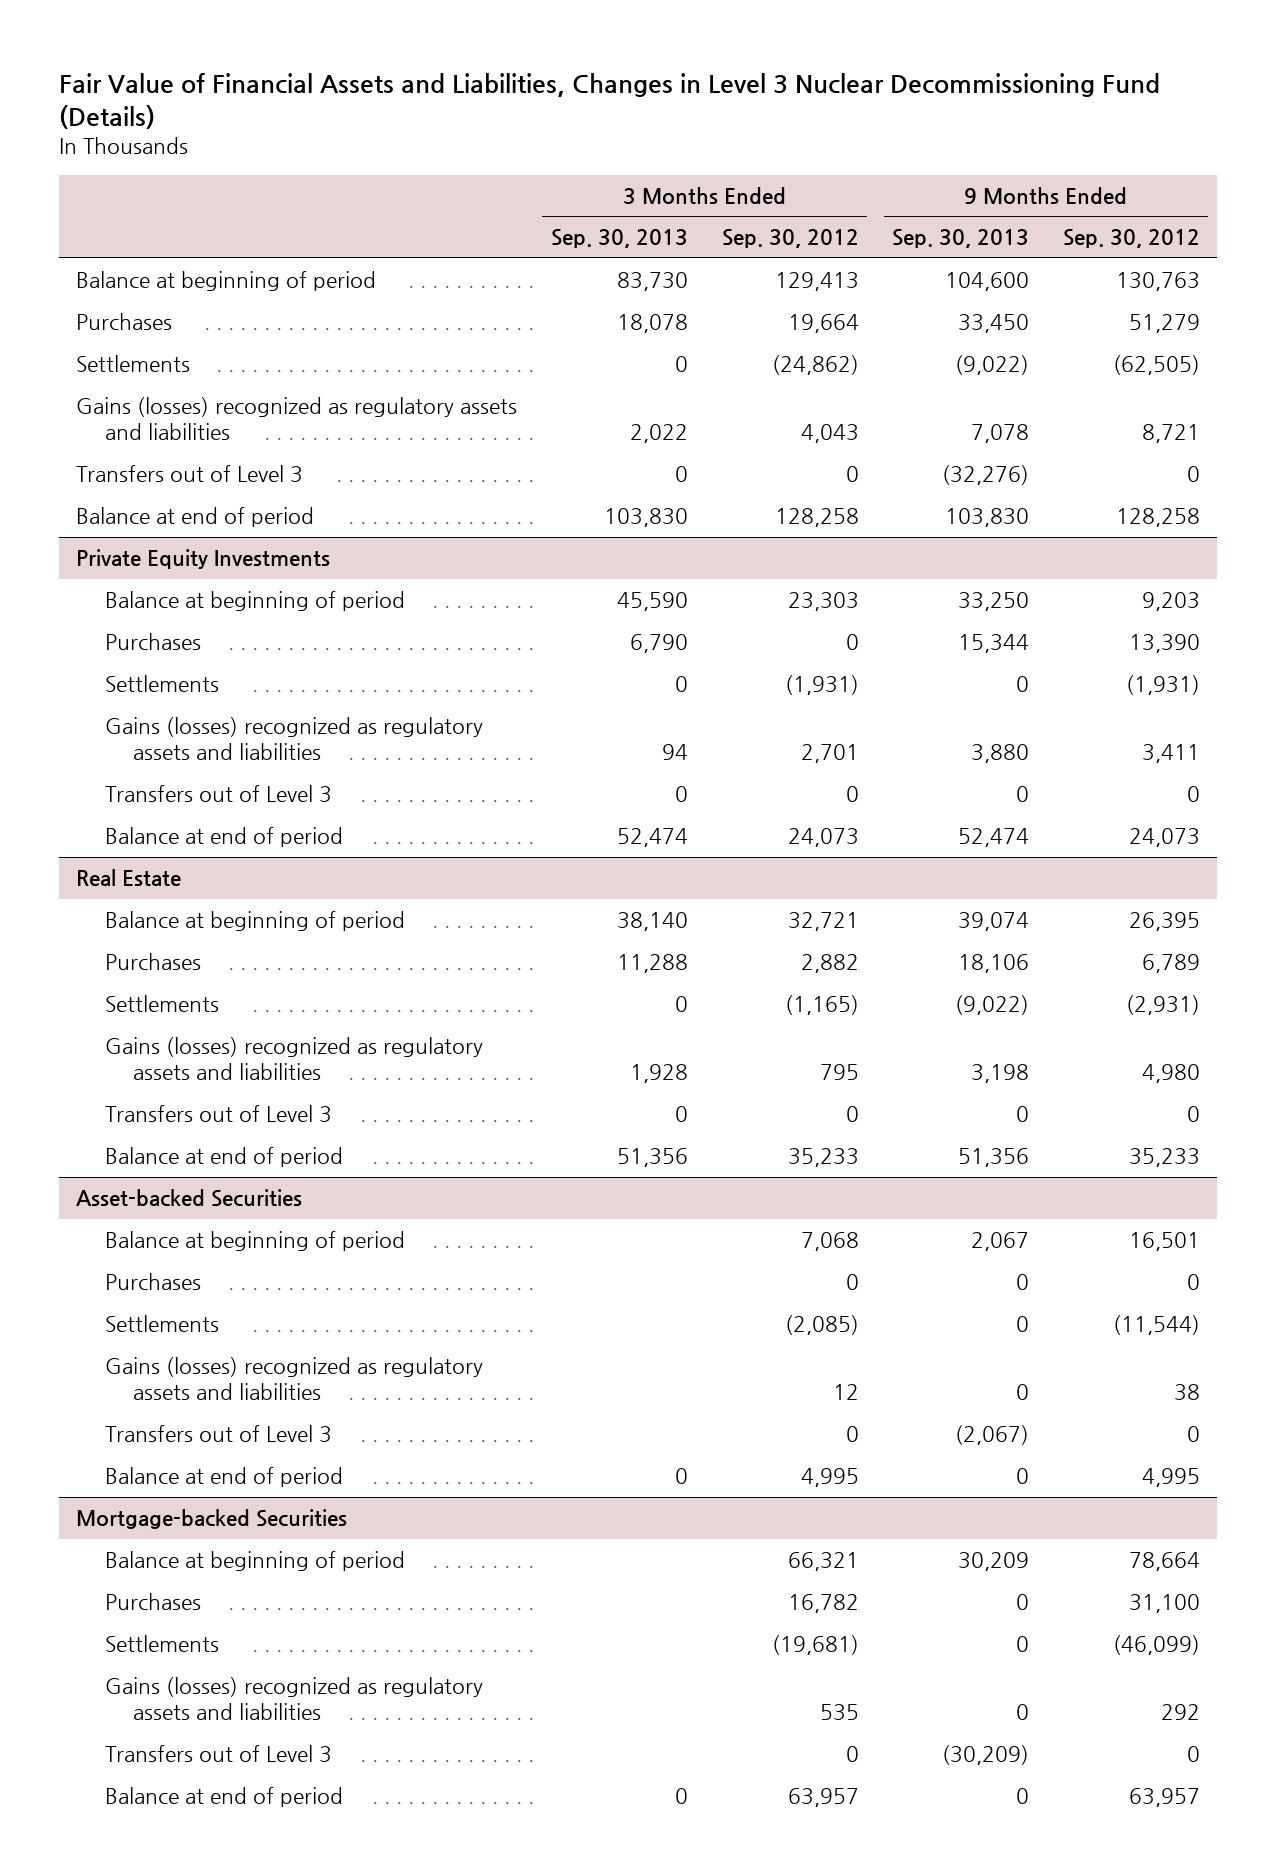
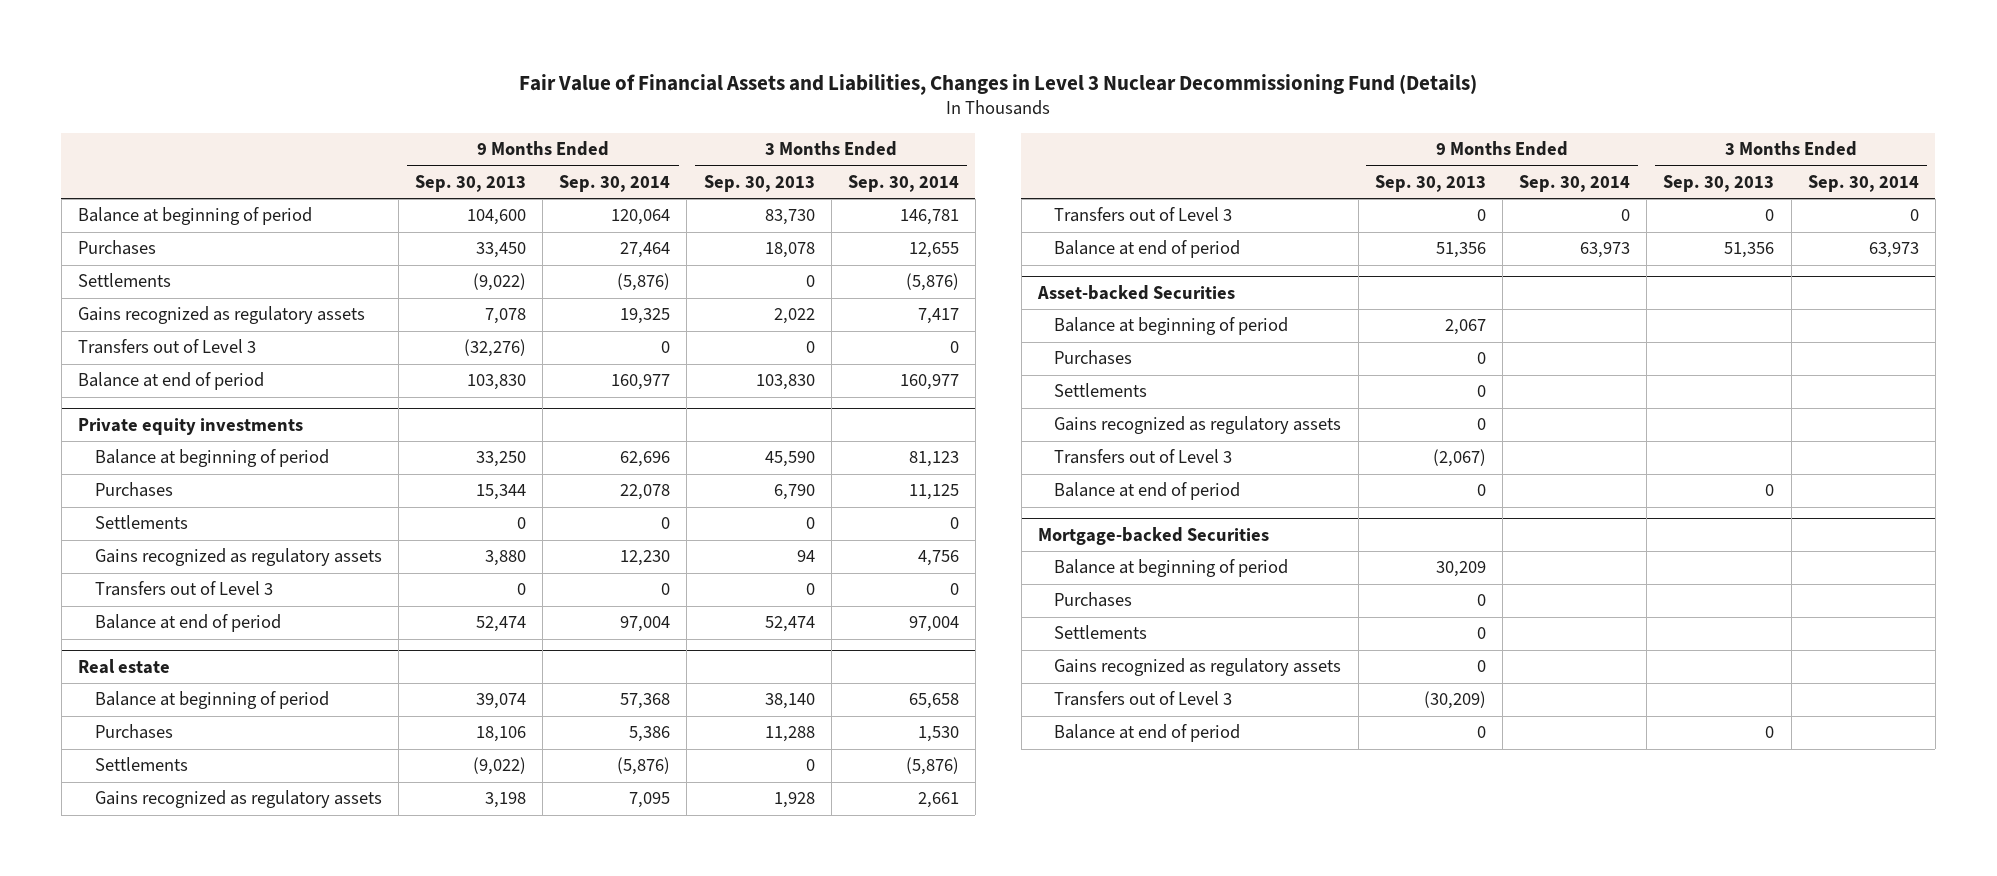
[721,229,859,249] Sep. 30, 2012 -> none
[1062,229,1200,249] Sep. 30, 2012 -> none
none -> [559,174,671,192] Sep. 30, 2014
none -> [847,174,959,192] Sep. 30, 2014
[76,397,518,441] Gains (losses) recognized as regulatory assets and liabilities -> [78,306,366,325] Gains recognized as regulatory assets
[76,549,331,570] Private Equity Investments -> [78,417,304,435] Private equity investments
[104,717,483,761] Gains (losses) recognized as regulatory assets and liabilities -> [94,548,382,567] Gains recognized as regulatory assets
[76,869,182,887] Real Estate -> [78,658,171,674] Real estate
[104,1037,483,1081] Gains (losses) recognized as regulatory assets and liabilities -> [94,790,382,809] Gains recognized as regulatory assets
[104,1357,483,1401] Gains (losses) recognized as regulatory assets and liabilities -> [1054,416,1342,435] Gains recognized as regulatory assets
[104,1677,483,1721] Gains (losses) recognized as regulatory assets and liabilities -> [1054,658,1342,677] Gains recognized as regulatory assets

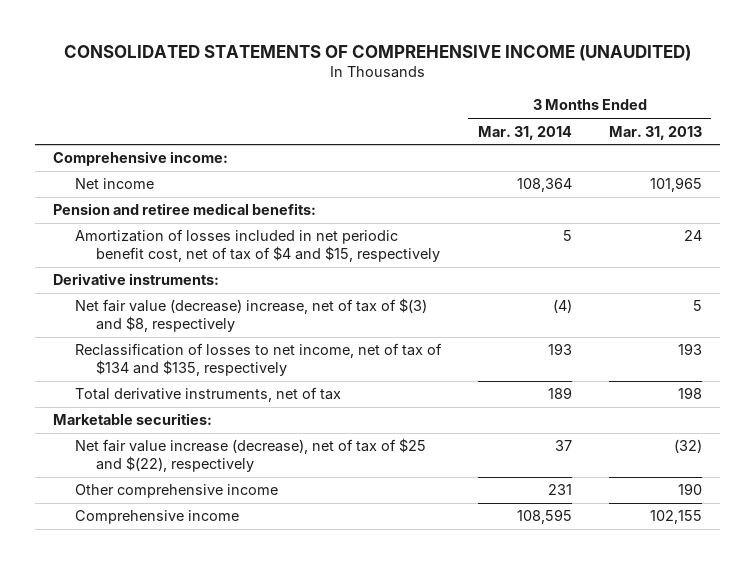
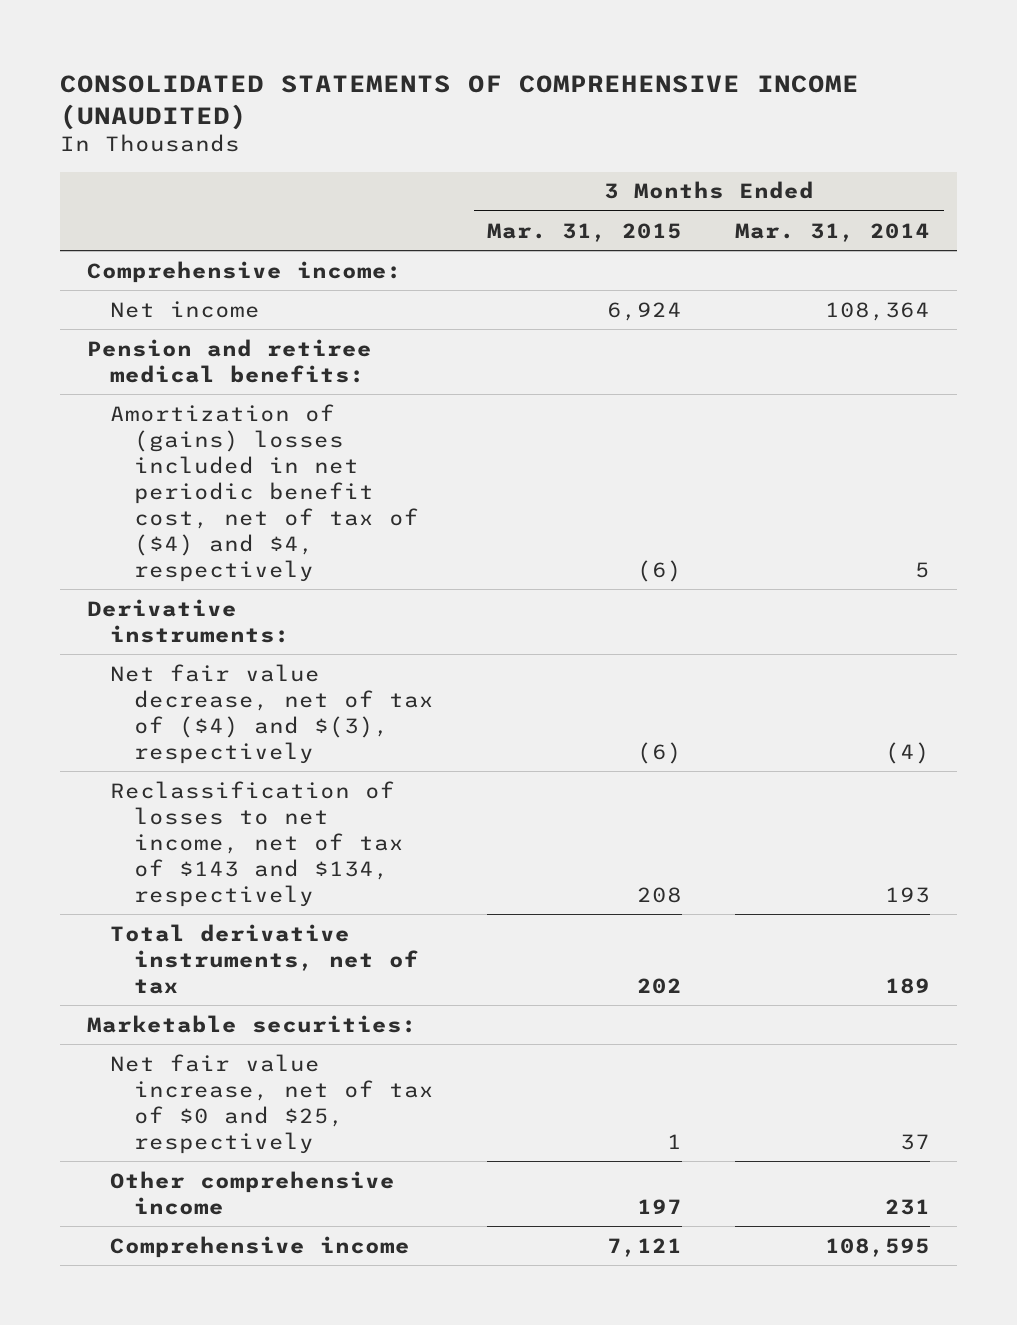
[608,125,702,140] Mar. 31, 2013 -> none
none -> [487,222,683,242] Mar. 31, 2015
[74,229,440,263] Amortization of losses included in net periodic benefit cost, net of tax of $4 and $15, respectively -> [110,403,419,582] Amortization of (gains) losses included in net periodic benefit cost, net of tax of ($4) and $4, respectively
[74,298,427,333] Net fair value (decrease) increase, net of tax of $(3) and $8, respectively -> [110,663,434,764] Net fair value decrease, net of tax of ($4) and $(3), respectively
[74,343,442,377] Reclassification of losses to net income, net of tax of $134 and $135, respectively -> [110,780,404,907] Reclassification of losses to net income, net of tax of $143 and $134, respectively
[74,438,426,473] Net fair value increase (decrease), net of tax of $25 and $(22), respectively -> [110,1053,434,1154] Net fair value increase, net of tax of $0 and $25, respectively

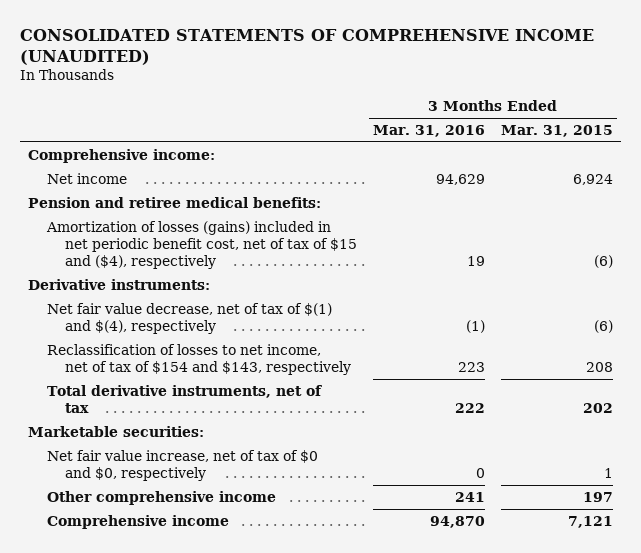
[735,222,931,242] Mar. 31, 2014 -> none
none -> [373,124,486,137] Mar. 31, 2016
[110,403,419,582] Amortization of (gains) losses included in net periodic benefit cost, net of tax of ($4) and $4, respectively -> [45,220,358,269] Amortization of losses (gains) included in net periodic benefit cost, net of tax of $15 and ($4), respectively
[110,663,434,764] Net fair value decrease, net of tax of ($4) and $(3), respectively -> [46,302,332,334] Net fair value decrease, net of tax of $(1) and $(4), respectively
[110,780,404,907] Reclassification of losses to net income, net of tax of $143 and $134, respectively -> [46,343,352,375] Reclassification of losses to net income, net of tax of $154 and $143, respectively
[110,1053,434,1154] Net fair value increase, net of tax of $0 and $25, respectively -> [46,449,318,481] Net fair value increase, net of tax of $0 and $0, respectively

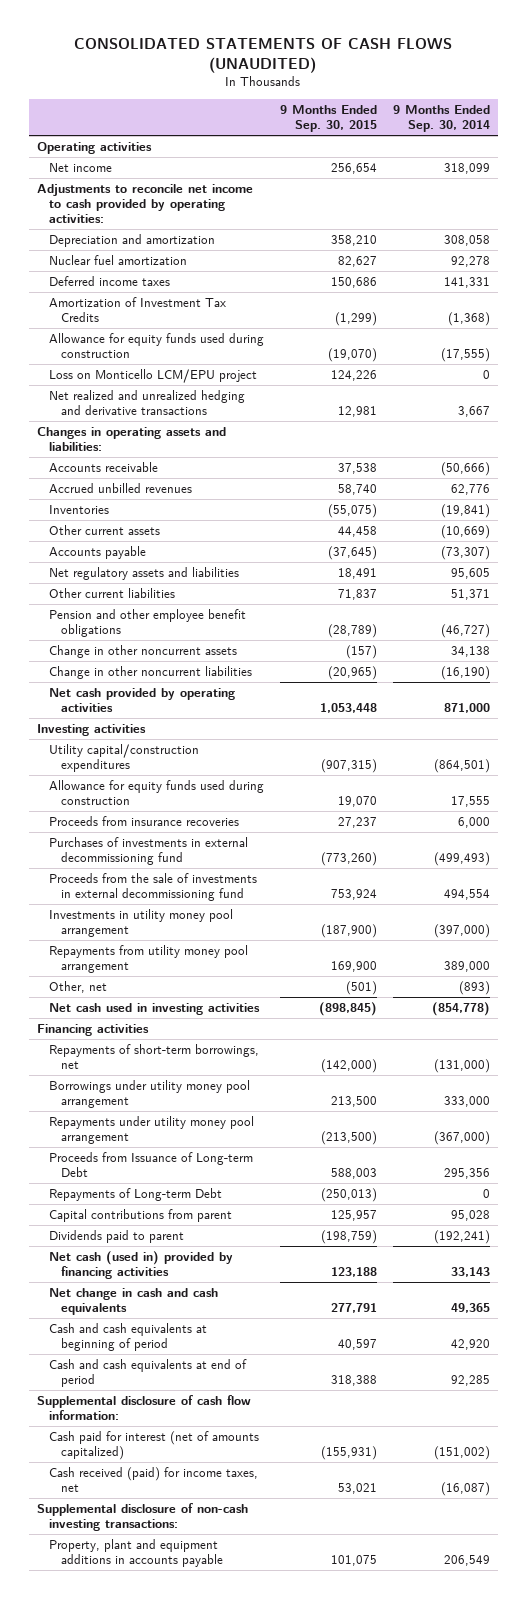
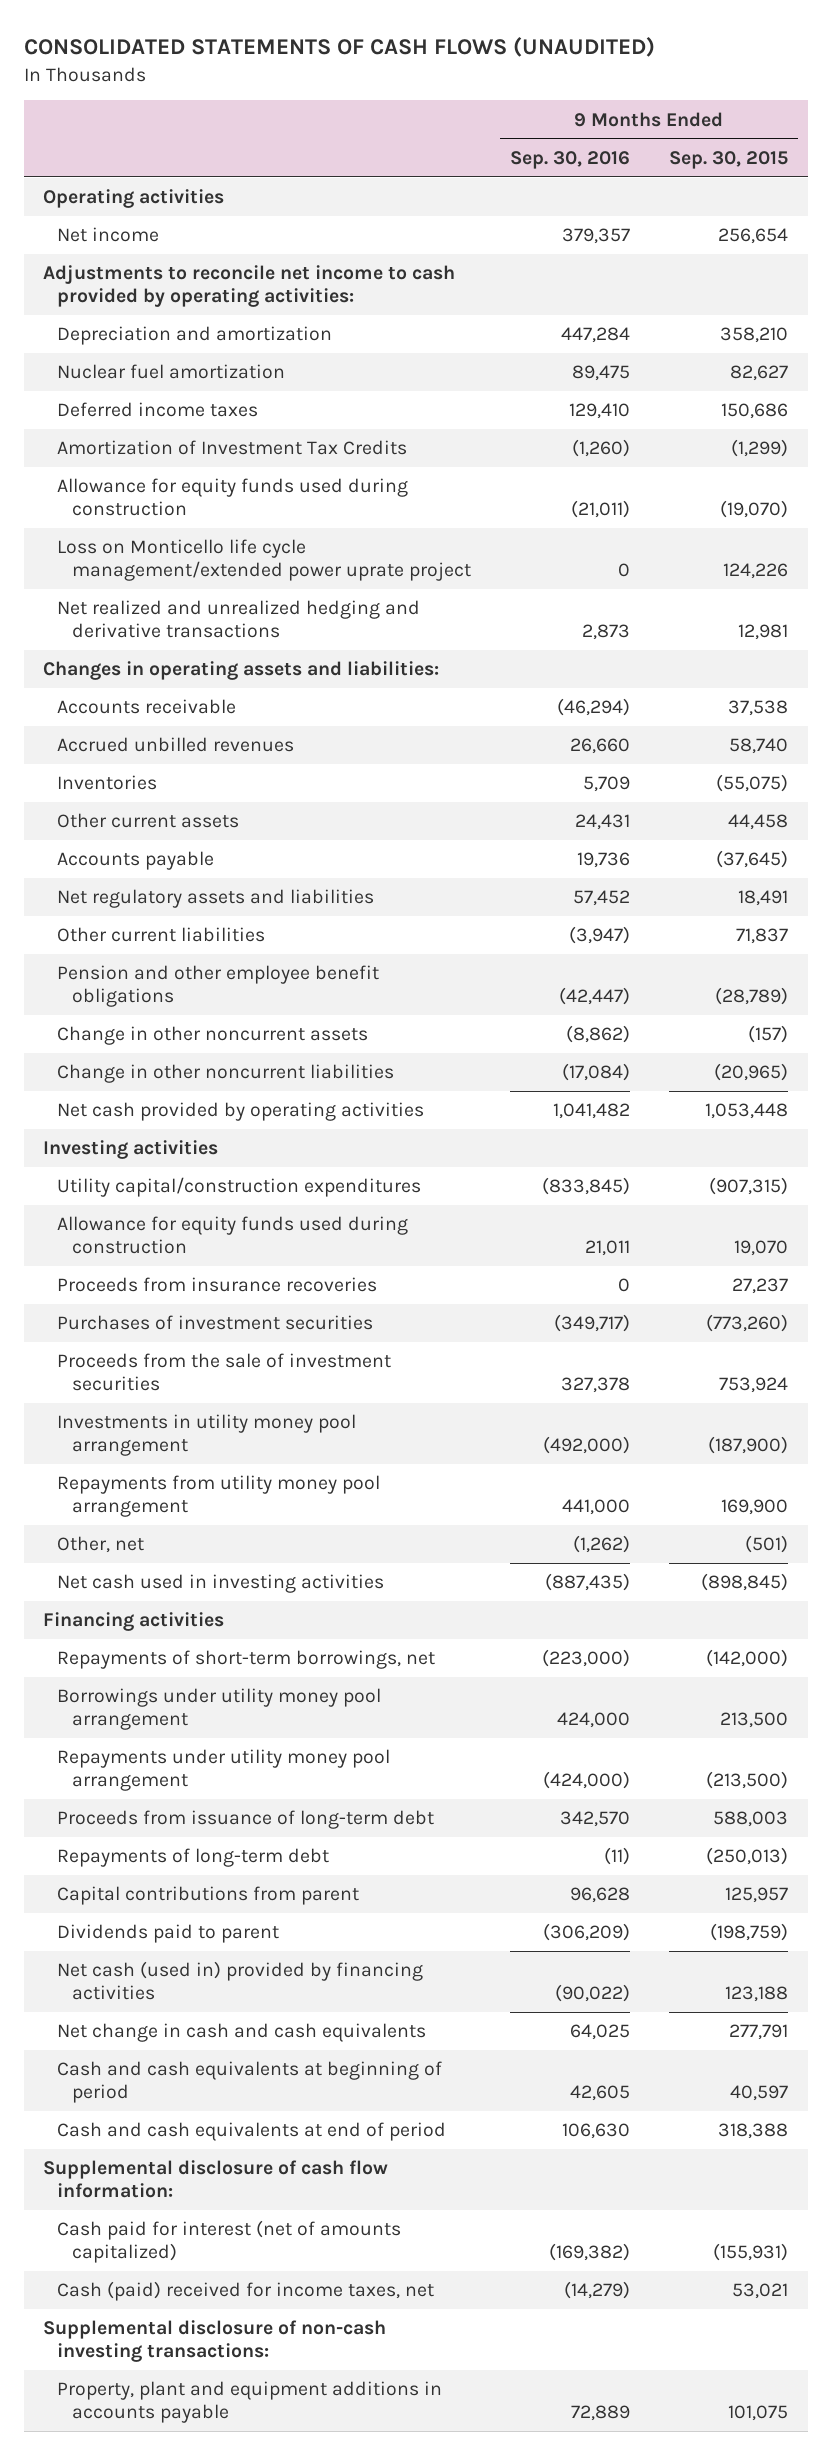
[392,105,490,133] 9 Months Ended Sep. 30, 2014 -> none
none -> [509,150,630,169] Sep. 30, 2016
[48,368,257,383] Loss on Monticello LCM/EPU project -> [57,539,471,582] Loss on Monticello life cycle management/extended power uprate project
[48,836,248,866] Purchases of investments in external decommissioning fund -> [57,1315,374,1331] Purchases of investment securities
[48,872,257,902] Proceeds from the sale of investments in external decommissioning fund -> [57,1353,392,1392] Proceeds from the sale of investment securities
[48,1151,253,1178] Proceeds from Issuance of Long-term Debt -> [57,1810,435,1830] Proceeds from issuance of long-term debt
[48,1187,222,1201] Repayments of Long-term Debt -> [57,1848,330,1868] Repayments of long-term debt
[48,1466,258,1493] Cash received (paid) for income taxes, net -> [57,2281,435,2302] Cash (paid) received for income taxes, net

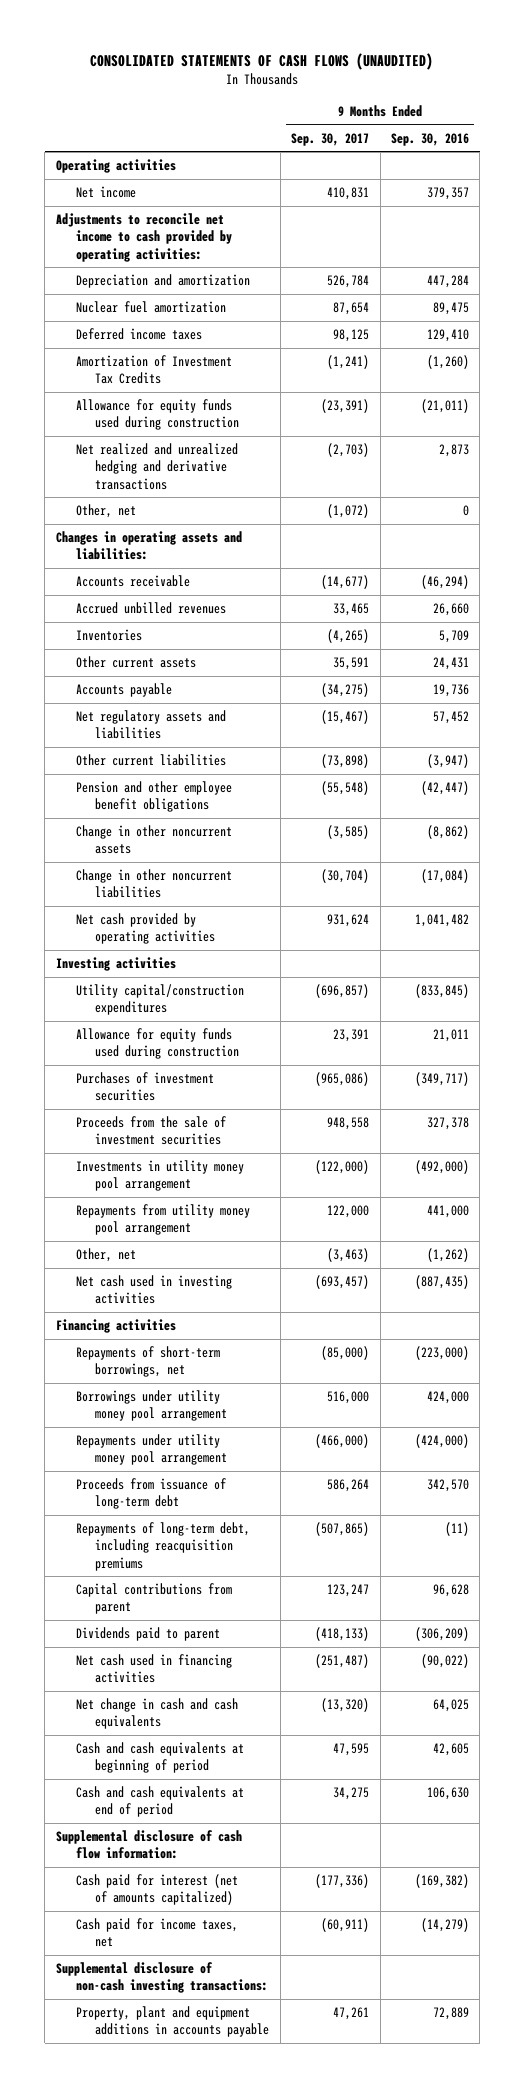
[669,150,789,169] Sep. 30, 2015 -> none
none -> [291,132,370,146] Sep. 30, 2017
[57,539,471,582] Loss on Monticello life cycle management/extended power uprate project -> none
none -> [75,504,136,519] Other, net
[57,1277,378,1293] Proceeds from insurance recoveries -> none
[57,1848,330,1868] Repayments of long-term debt -> [75,1522,250,1571] Repayments of long-term debt, including reacquisition premiums
[57,1961,424,2001] Net cash (used in) provided by financing activities -> [75,1654,232,1684] Net cash used in financing activities
[57,2281,435,2302] Cash (paid) received for income taxes, net -> [75,1918,238,1948] Cash paid for income taxes, net

